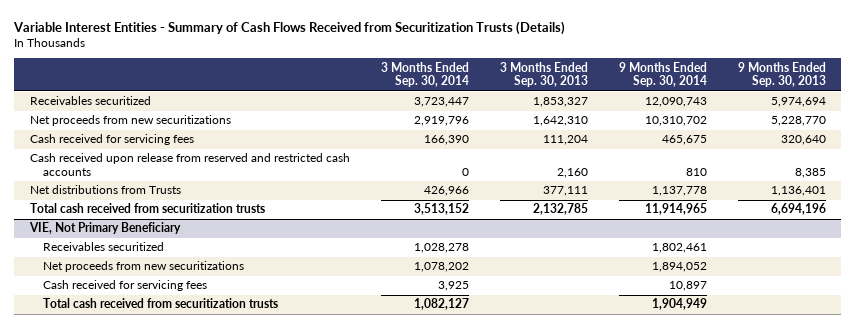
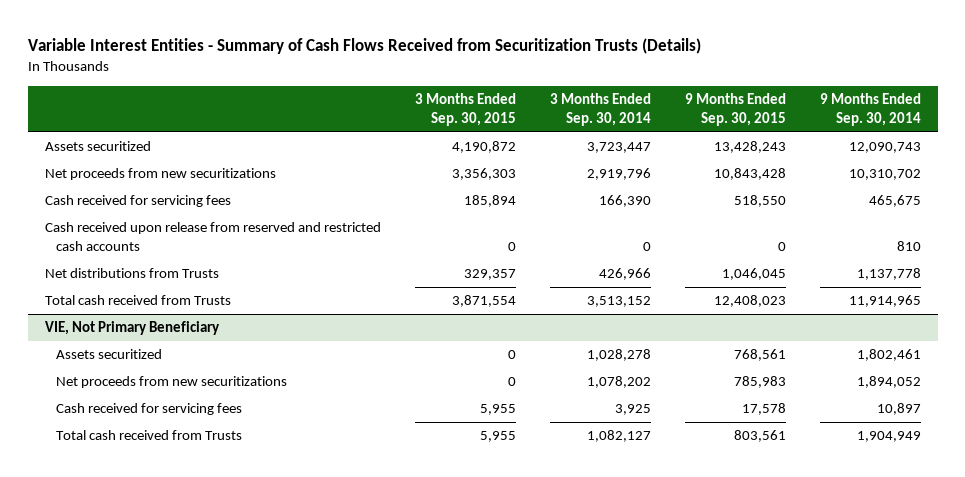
[499,61,588,88] 3 Months Ended Sep. 30, 2013 -> none
[737,61,826,88] 9 Months Ended Sep. 30, 2013 -> none
none -> [414,92,516,127] 3 Months Ended Sep. 30, 2015
none -> [684,92,786,127] 9 Months Ended Sep. 30, 2015
[29,96,151,106] Receivables securitized -> [44,141,151,152] Assets securitized
[29,203,265,214] Total cash received from securitization trusts -> [44,295,231,306] Total cash received from Trusts
[42,242,164,252] Receivables securitized -> [56,349,163,360] Assets securitized
[42,298,278,309] Total cash received from securitization trusts -> [56,430,243,441] Total cash received from Trusts

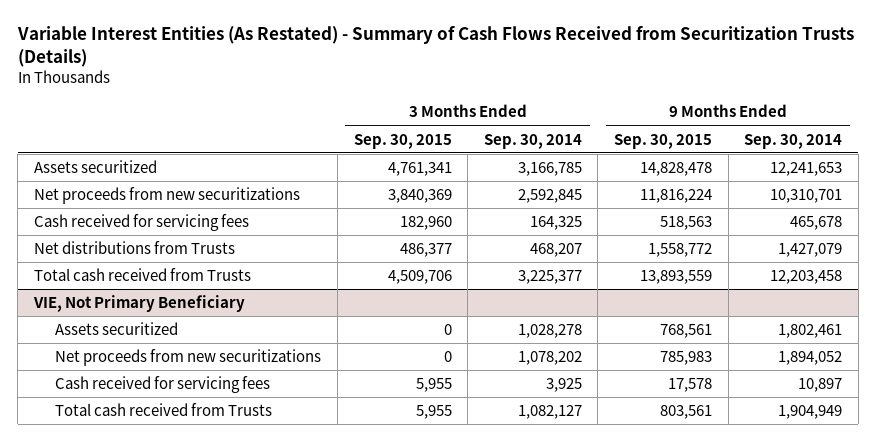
[27,37,701,54] Variable Interest Entities - Summary of Cash Flows Received from Securitization Trusts (Details) -> [16,26,854,68] Variable Interest Entities (As Restated) - Summary of Cash Flows Received from Securitization Trusts (Details)
[44,222,381,252] Cash received upon release from reserved and restricted cash accounts -> none
[451,141,516,154] 4,190,872 -> [387,162,452,177] 4,761,341
[586,142,651,154] 3,723,447 -> [517,162,582,177] 3,166,785
[713,141,786,154] 13,428,243 -> [639,162,712,177] 14,828,478
[848,142,921,154] 12,090,743 -> [770,162,843,177] 12,241,653
[451,168,516,181] 3,356,303 -> [387,189,452,204] 3,840,369
[586,168,651,181] 2,919,796 -> [517,189,582,204] 2,592,845
[713,168,786,181] 10,843,428 -> [639,189,712,204] 11,816,224
[848,169,921,181] 10,310,702 -> [770,189,843,204] 10,310,701
[463,195,516,208] 185,894 -> [399,216,452,231] 182,960
[598,195,651,208] 166,390 -> [529,216,582,231] 164,325
[733,195,786,208] 518,550 -> [659,216,712,231] 518,563
[868,195,921,208] 465,675 -> [790,216,843,231] 465,678
[463,269,516,281] 329,357 -> [399,243,452,258] 486,377
[598,268,651,281] 426,966 -> [529,243,582,258] 468,207
[721,268,786,281] 1,046,045 -> [647,243,712,258] 1,558,772
[856,268,921,281] 1,137,778 -> [778,243,843,258] 1,427,079
[451,295,516,308] 3,871,554 -> [387,270,452,285] 4,509,706
[586,296,651,308] 3,513,152 -> [517,270,582,285] 3,225,377
[713,295,786,308] 12,408,023 -> [639,270,712,285] 13,893,559
[848,295,921,308] 11,914,965 -> [770,270,843,285] 12,203,458

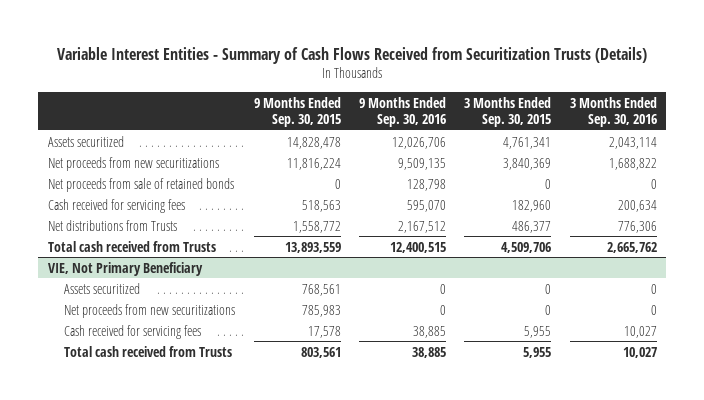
[16,26,854,68] Variable Interest Entities (As Restated) - Summary of Cash Flows Received from Securitization Trusts (Details) -> [57,46,648,64] Variable Interest Entities - Summary of Cash Flows Received from Securitization Trusts (Details)
[483,133,582,149] Sep. 30, 2014 -> none
[744,133,843,149] Sep. 30, 2014 -> none
none -> [358,96,446,127] 9 Months Ended Sep. 30, 2016
none -> [569,96,657,127] 3 Months Ended Sep. 30, 2016
none -> [47,177,234,192] Net proceeds from sale of retained bonds

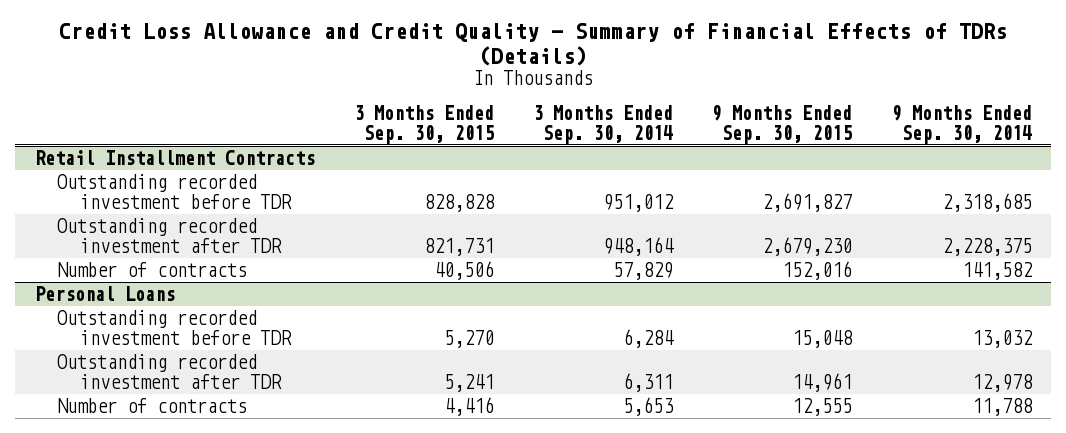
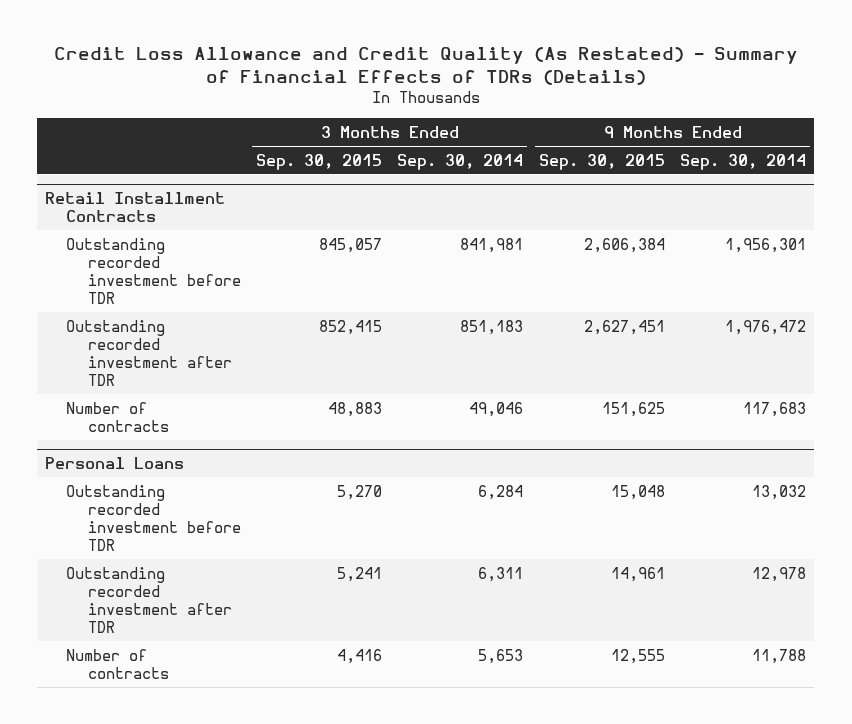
[59,23,1008,66] Credit Loss Allowance and Credit Quality - Summary of Financial Effects of TDRs (Details) -> [53,47,798,86] Credit Loss Allowance and Credit Quality (As Restated) - Summary of Financial Effects of TDRs (Details)
[423,194,495,213] 828,828 -> [318,237,382,253] 845,057
[603,194,675,213] 951,012 -> [460,237,524,253] 841,981
[762,193,853,213] 2,691,827 -> [583,237,665,253] 2,606,384
[941,193,1032,213] 2,318,685 -> [725,237,807,253] 1,956,301
[423,238,494,257] 821,731 -> [318,319,382,335] 852,415
[603,237,675,257] 948,164 -> [460,319,524,335] 851,183
[762,237,853,257] 2,679,230 -> [583,319,665,335] 2,627,451
[941,238,1032,257] 2,228,375 -> [725,319,807,335] 1,976,472
[433,261,494,281] 40,506 -> [327,401,382,417] 48,883
[613,262,674,281] 57,829 -> [469,401,524,417] 49,046
[782,261,853,281] 152,016 -> [601,401,665,417] 151,625
[961,262,1033,281] 141,582 -> [743,401,807,417] 117,683

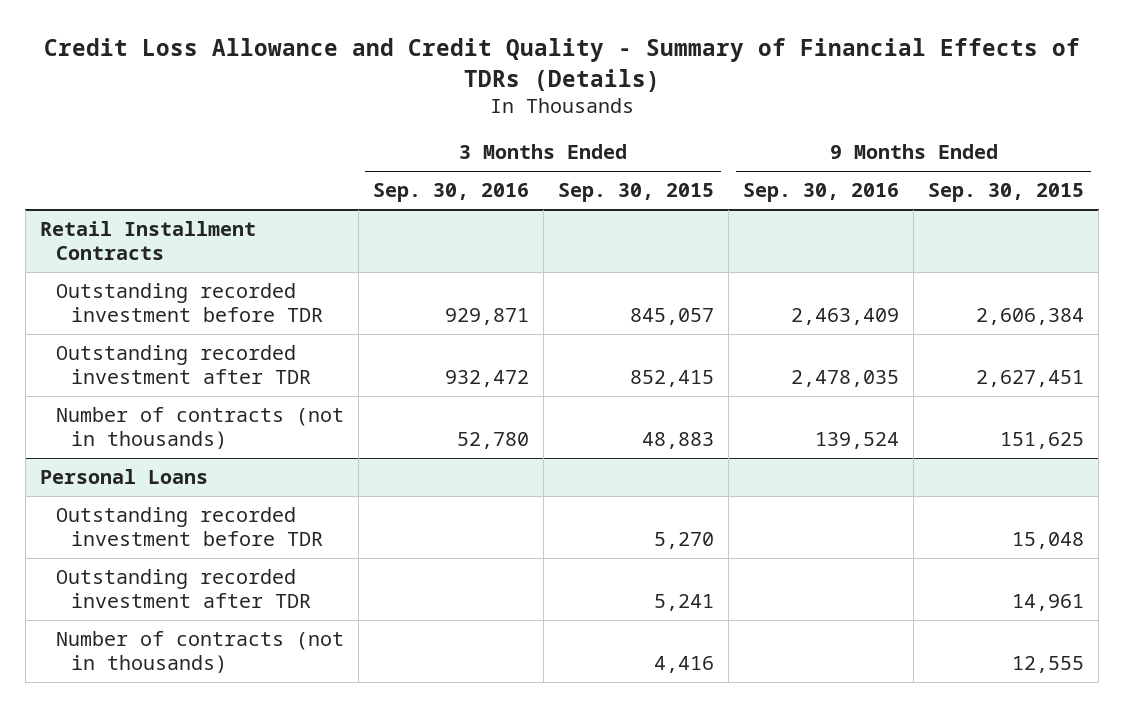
[53,47,798,86] Credit Loss Allowance and Credit Quality (As Restated) - Summary of Financial Effects of TDRs (Details) -> [44,38,1081,92] Credit Loss Allowance and Credit Quality - Summary of Financial Effects of TDRs (Details)
[397,153,524,170] Sep. 30, 2014 -> none
[680,153,807,170] Sep. 30, 2014 -> none
none -> [372,183,529,203] Sep. 30, 2016
none -> [743,183,900,203] Sep. 30, 2016
[66,401,169,432] Number of contracts -> [55,407,344,450] Number of contracts (not in thousands)
[66,648,169,679] Number of contracts -> [55,631,344,674] Number of contracts (not in thousands)

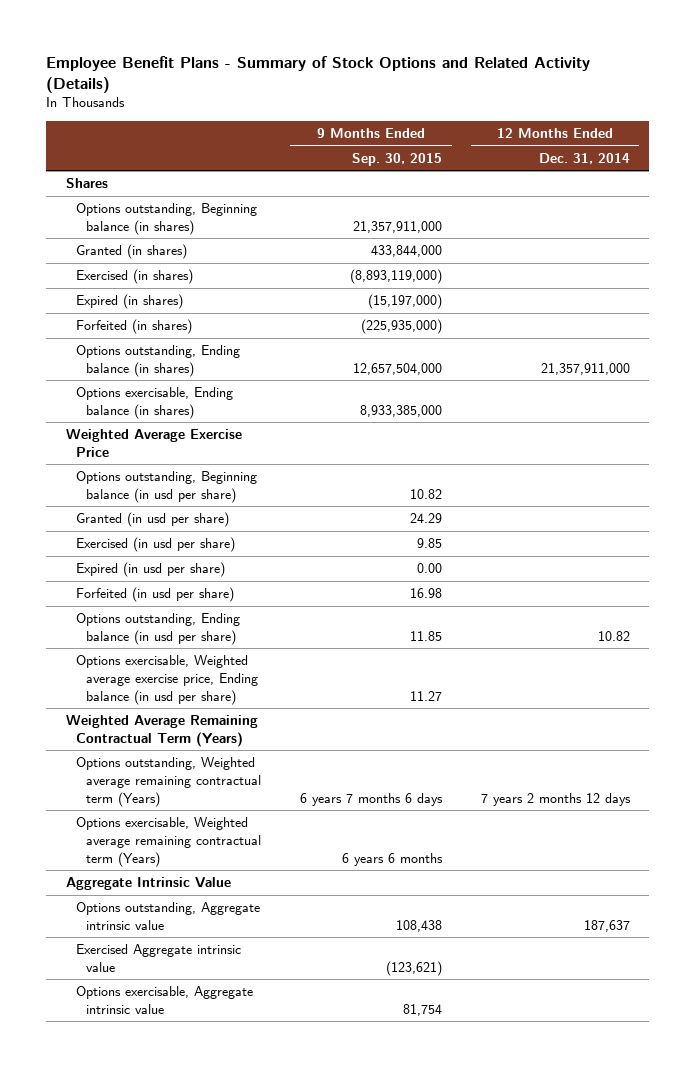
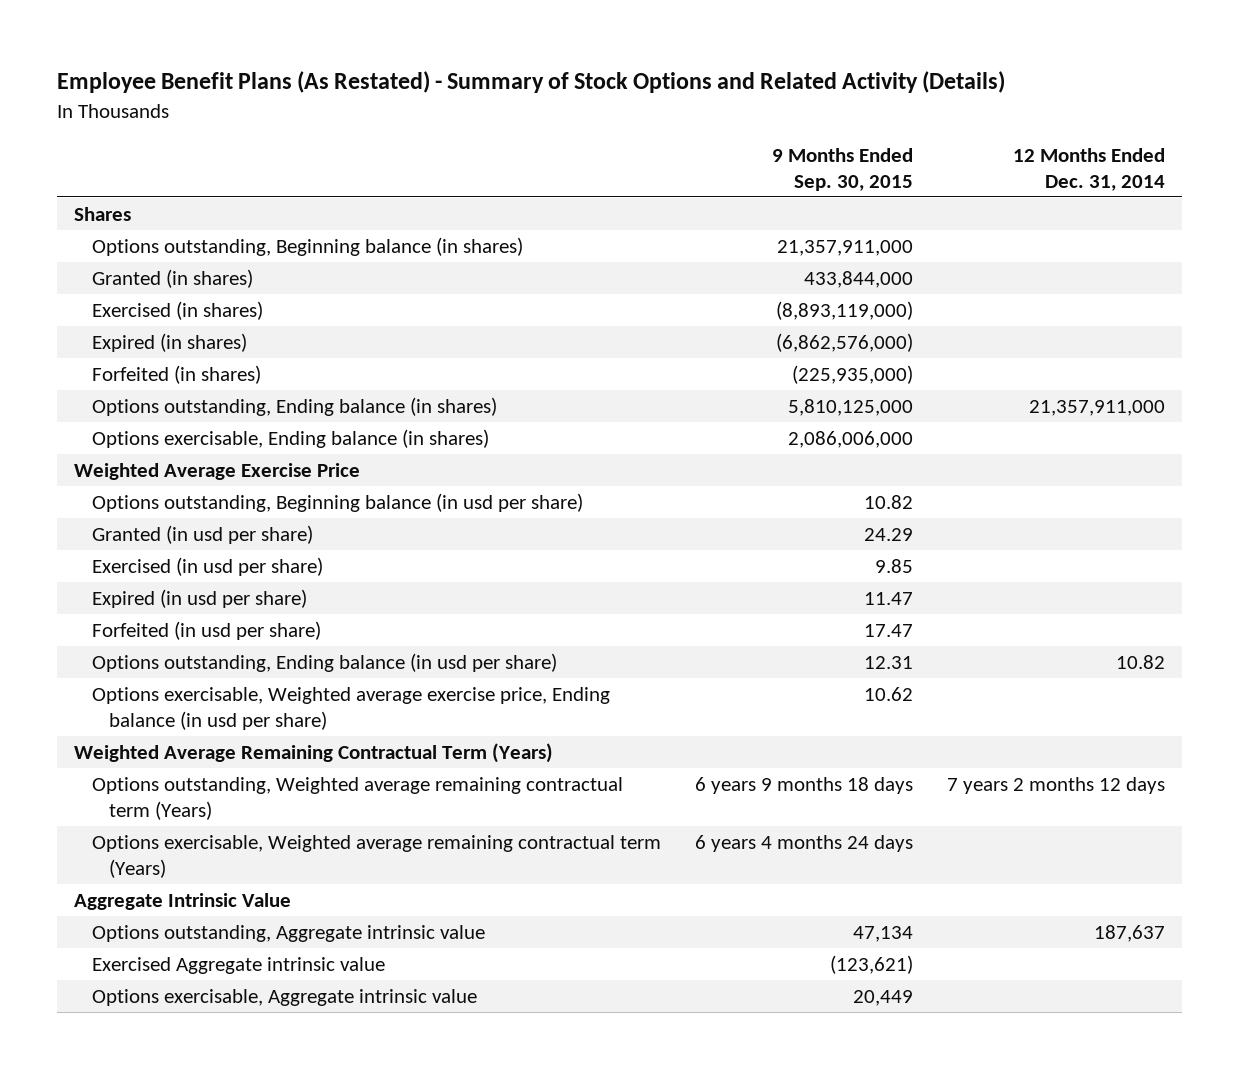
[46,55,591,93] Employee Benefit Plans - Summary of Stock Options and Related Activity (Details) -> [56,71,1005,94] Employee Benefit Plans (As Restated) - Summary of Stock Options and Related Activity (Details)
[368,294,443,310] (15,197,000) -> [775,332,913,352] (6,862,576,000)
[353,362,443,375] 12,657,504,000 -> [787,398,913,416] 5,810,125,000
[360,404,443,417] 8,933,385,000 -> [787,430,913,448] 2,086,006,000
[417,563,443,574] 0.00 -> [863,591,913,605] 11.47
[410,588,443,599] 16.98 -> [863,623,913,637] 17.47
[410,630,443,641] 11.85 -> [863,655,913,669] 12.31
[410,690,443,701] 11.27 -> [863,686,913,701] 10.62
[300,792,444,806] 6 years 7 months 6 days -> [694,776,913,794] 6 years 9 months 18 days
[342,852,444,866] 6 years 6 months -> [694,834,913,852] 6 years 4 months 24 days
[396,919,443,932] 108,438 -> [852,925,913,942] 47,134
[403,1003,443,1016] 81,754 -> [852,989,913,1006] 20,449

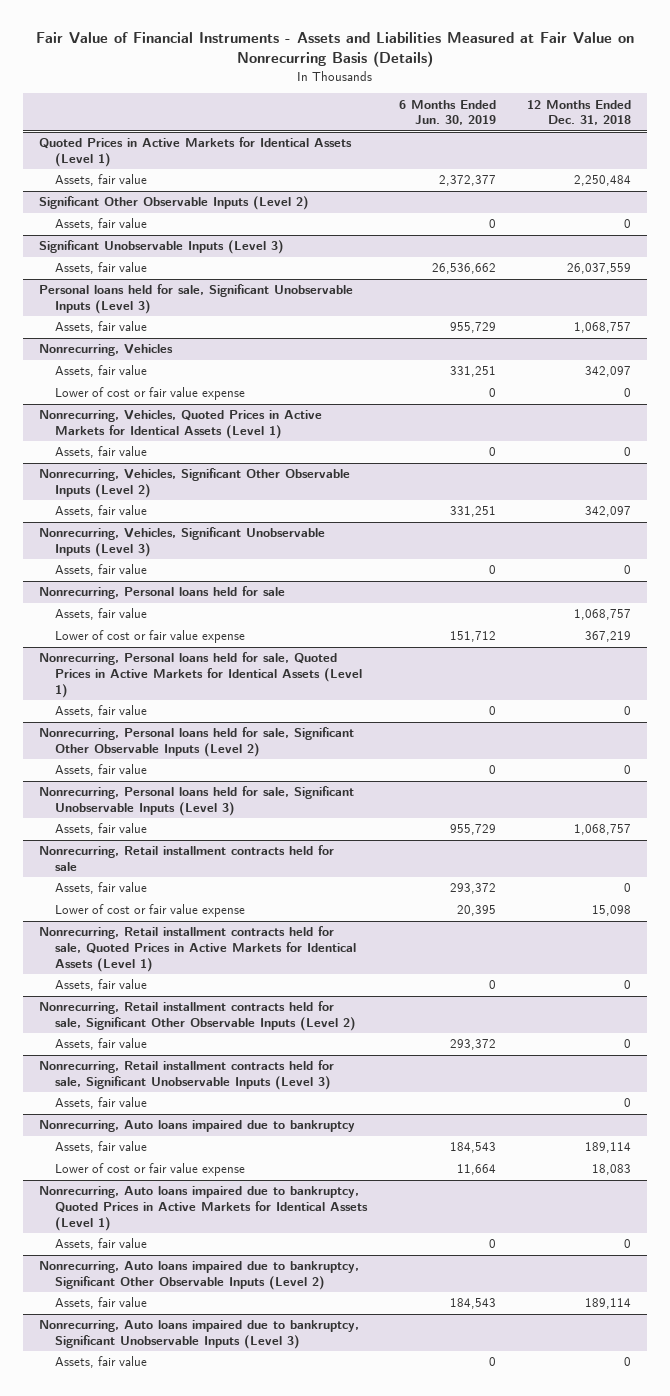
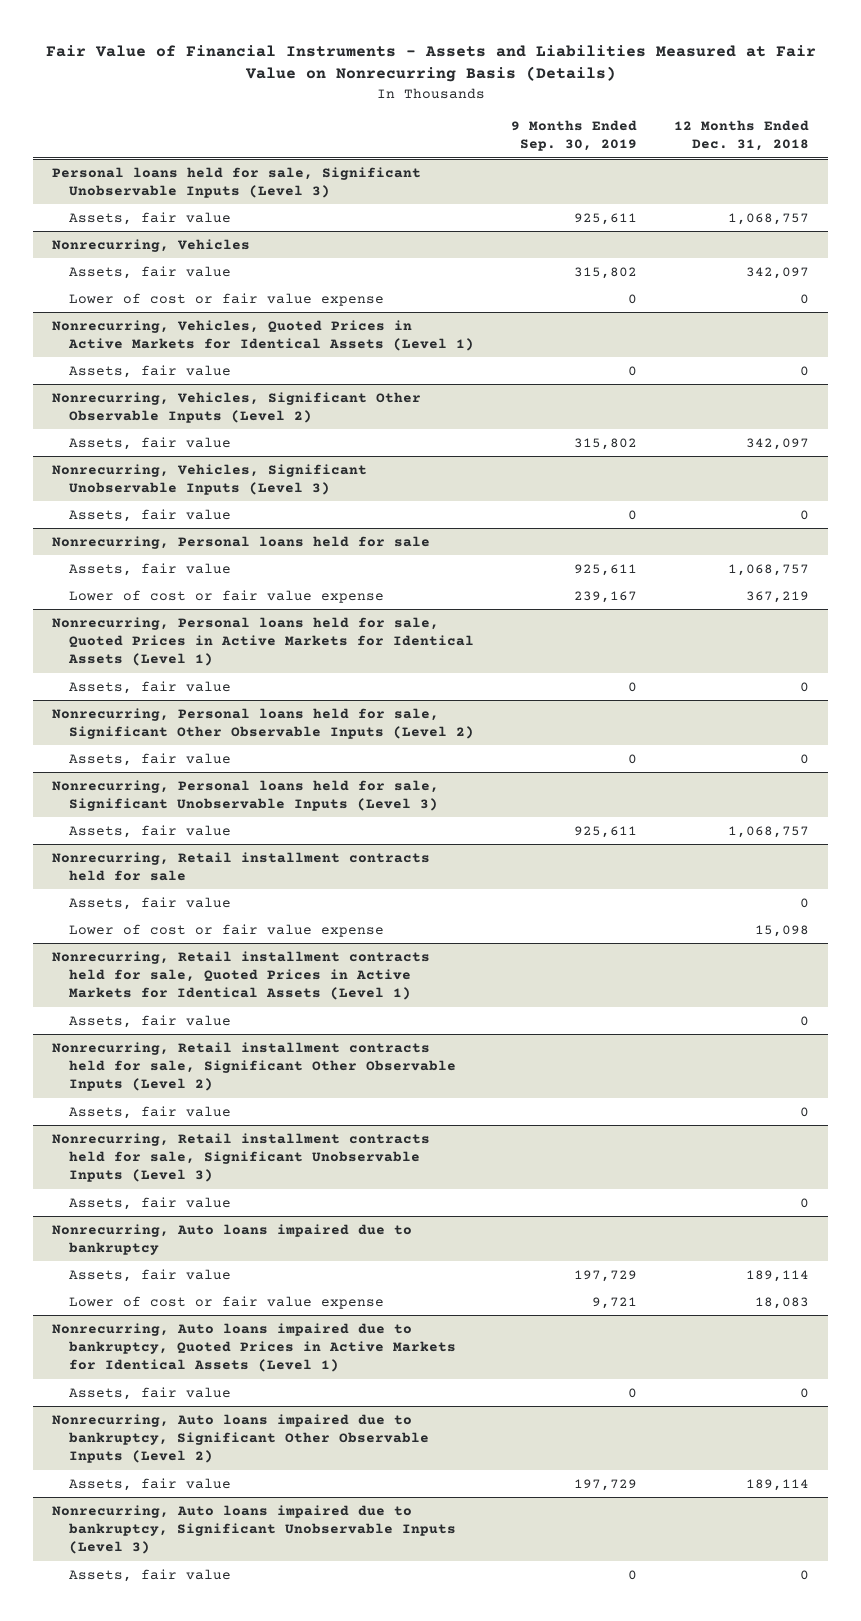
[398,99,496,126] 6 Months Ended Jun. 30, 2019 -> none
none -> [511,120,638,152] 9 Months Ended Sep. 30, 2019
[39,137,353,167] Quoted Prices in Active Markets for Identical Assets (Level 1) -> none
[55,174,148,187] Assets, fair value -> none
[39,196,310,211] Significant Other Observable Inputs (Level 2) -> none
[55,218,148,231] Assets, fair value -> none
[39,240,285,255] Significant Unobservable Inputs (Level 3) -> none
[55,262,148,275] Assets, fair value -> none

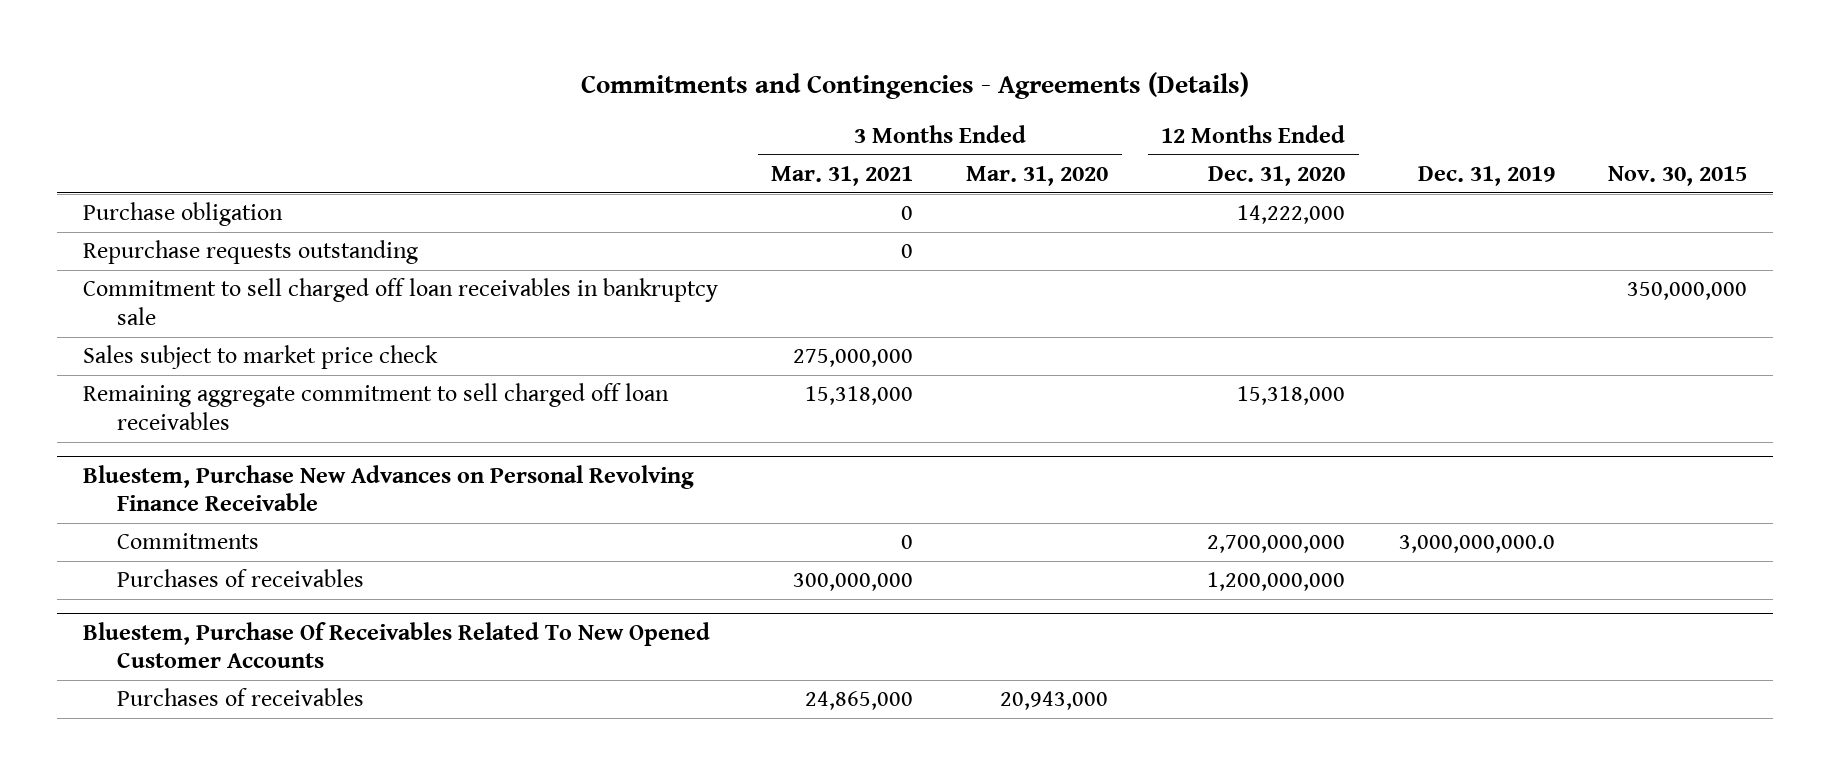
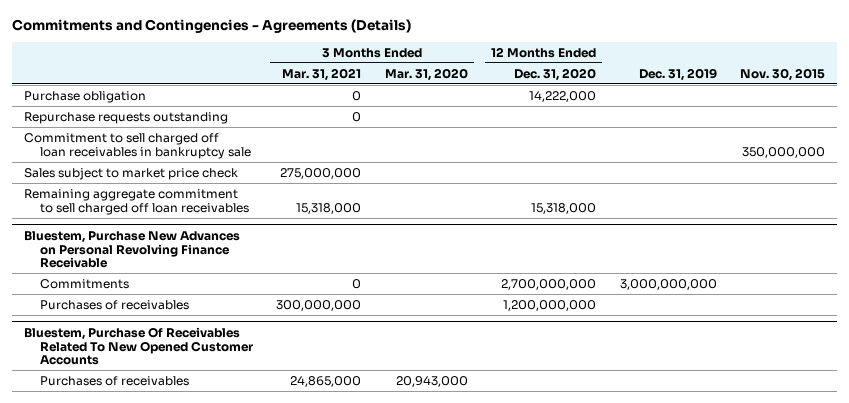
[1398,535,1555,554] 3,000,000,000.0 -> [619,278,717,290] 3,000,000,000

